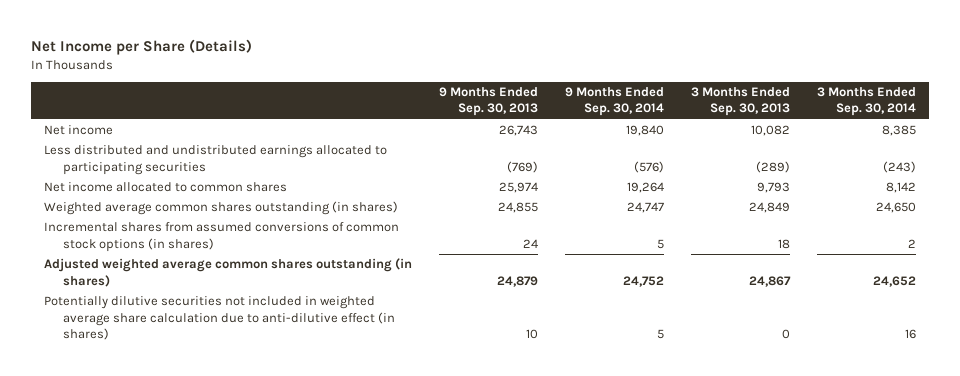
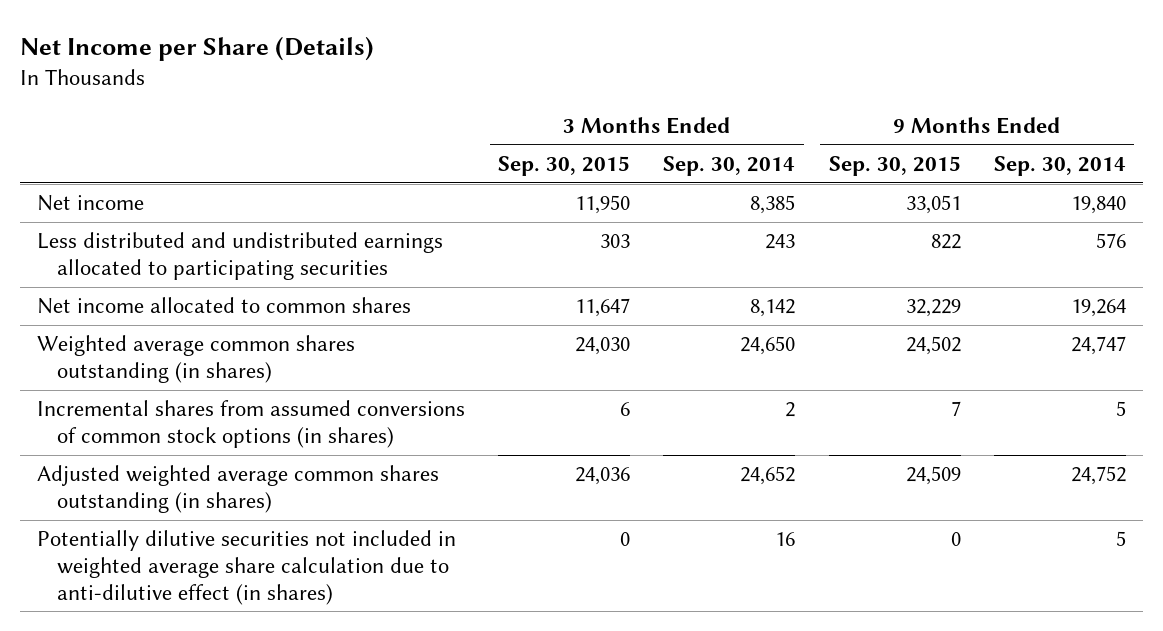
[439,86,539,117] 9 Months Ended Sep. 30, 2013 -> none
[691,86,791,117] 3 Months Ended Sep. 30, 2013 -> none
none -> [498,155,631,176] Sep. 30, 2015
none -> [828,155,961,176] Sep. 30, 2015
[634,160,665,173] (576) -> [1095,233,1126,249] 576
[883,160,917,173] (243) -> [765,234,796,250] 243

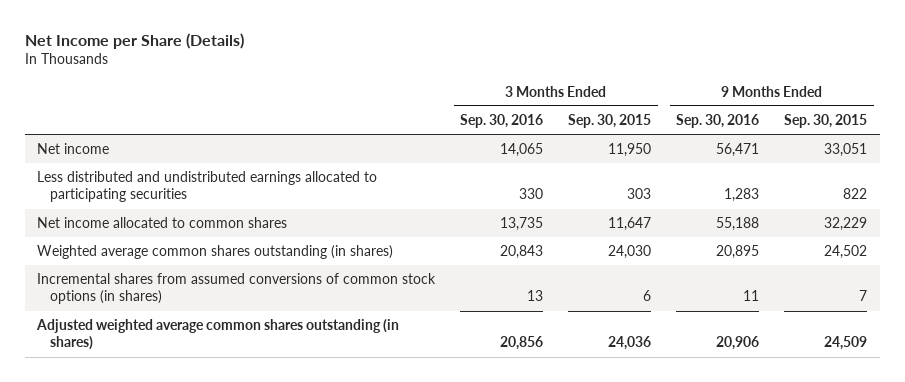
[663,155,796,176] Sep. 30, 2014 -> none
[993,155,1126,176] Sep. 30, 2014 -> none
none -> [460,113,544,128] Sep. 30, 2016
none -> [676,113,760,128] Sep. 30, 2016
[36,530,456,605] Potentially dilutive securities not included in weighted average share calculation due to anti-dilutive effect (in shares) -> none

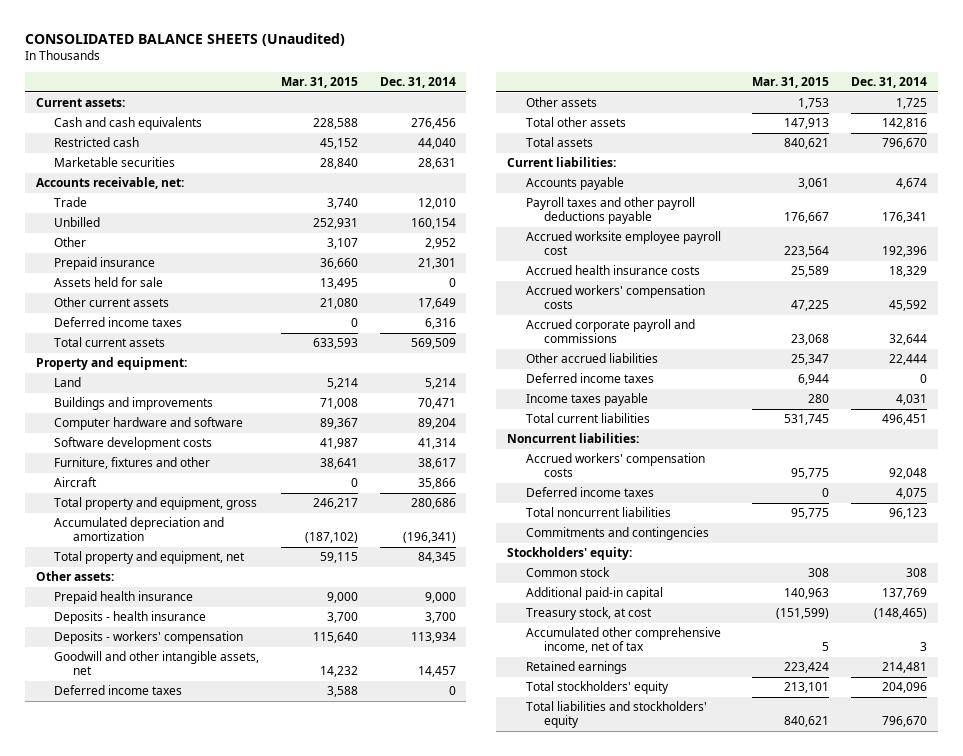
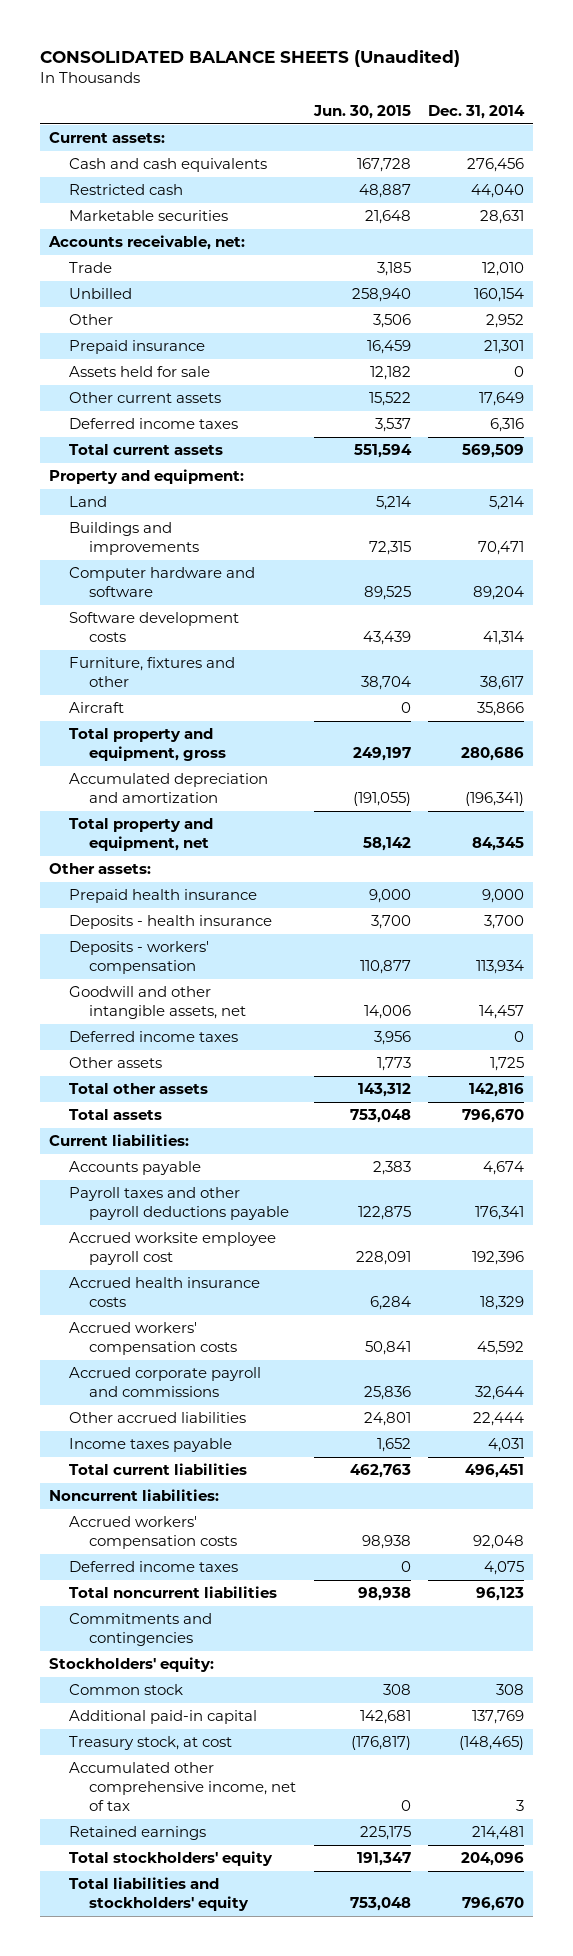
[281,77,359,89] Mar. 31, 2015 -> none
none -> [312,104,411,119] Jun. 30, 2015
[525,373,654,384] Deferred income taxes -> none

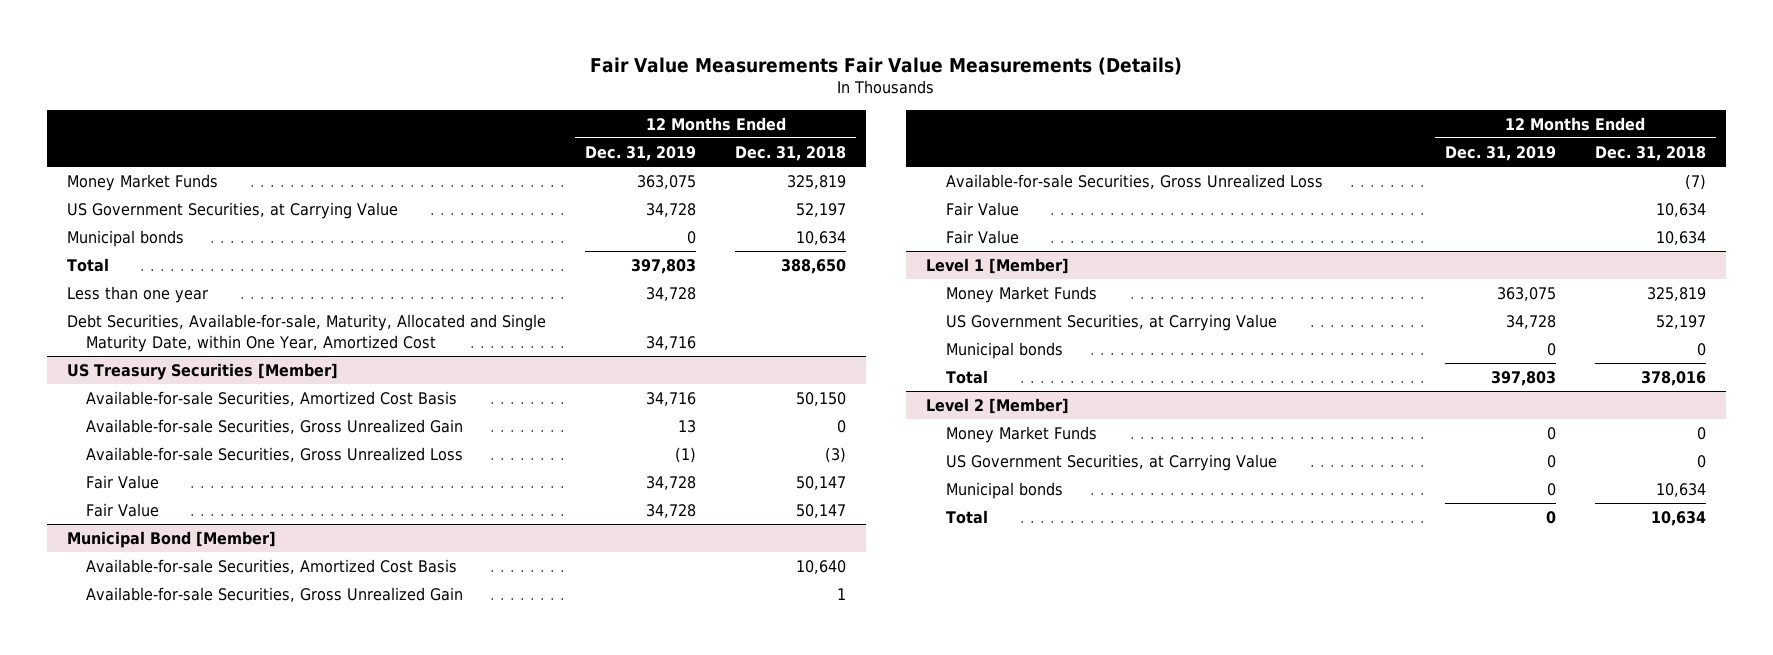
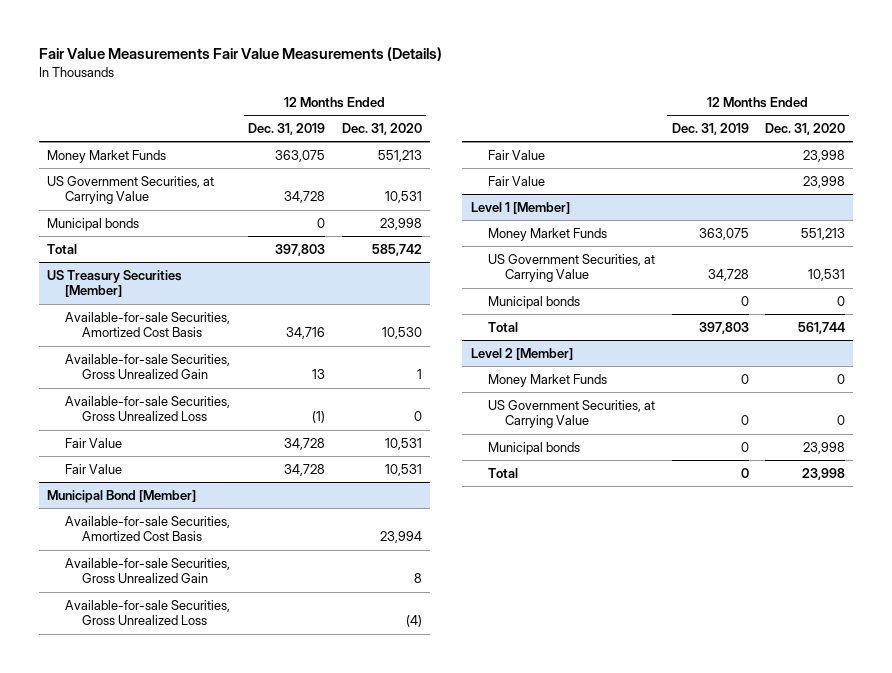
[735,145,847,161] Dec. 31, 2018 -> none
none -> [341,123,422,136] Dec. 31, 2020
[66,286,208,304] Less than one year -> none
[66,314,546,352] Debt Securities, Available-for-sale, Maturity, Allocated and Single Maturity Date, within One Year, Amortized Cost -> none

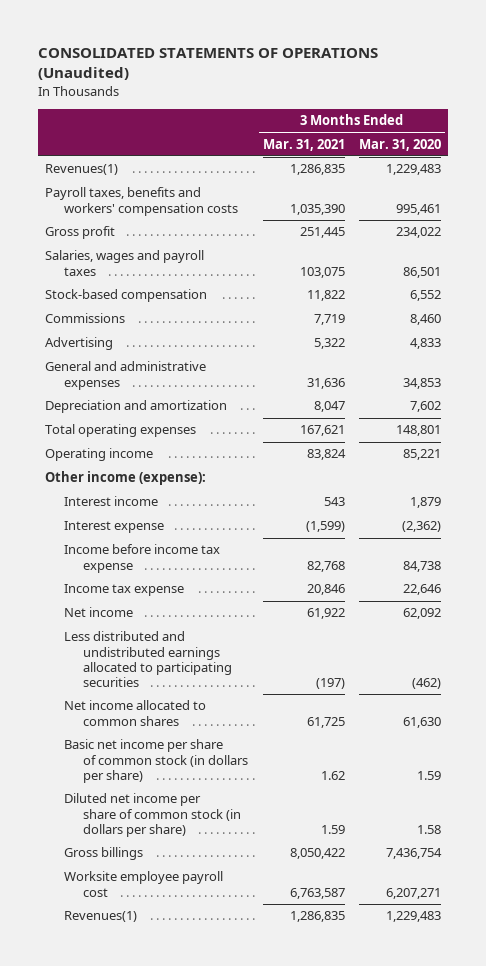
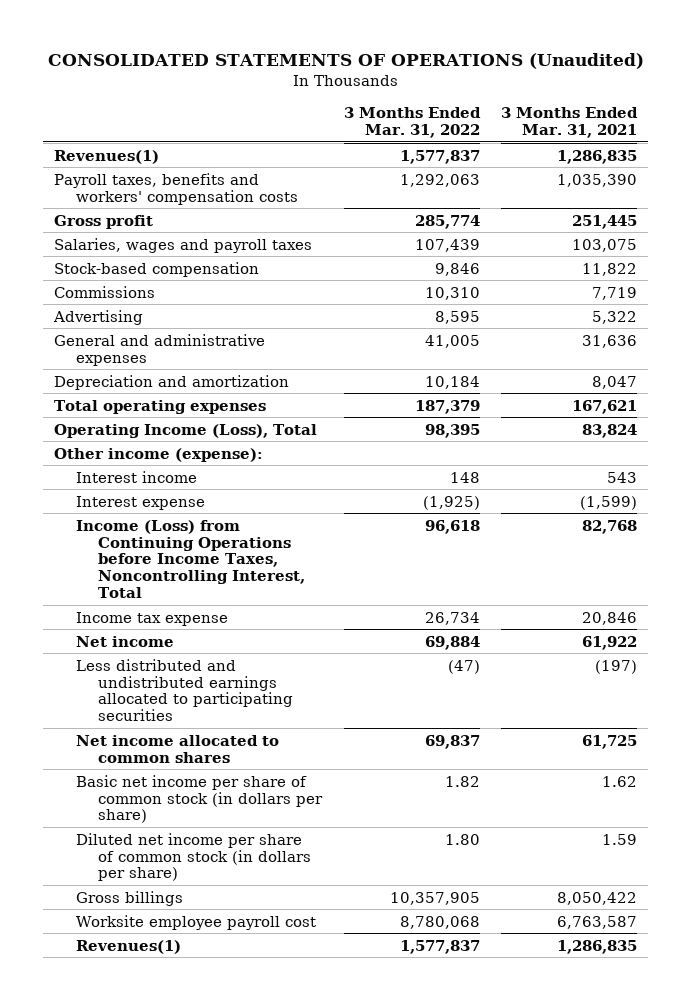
[358,138,441,151] Mar. 31, 2020 -> none
none -> [343,106,481,138] 3 Months Ended Mar. 31, 2022
[44,448,153,462] Operating income -> [54,423,318,438] Operating Income (Loss), Total
[64,544,221,573] Income before income tax expense -> [76,519,306,599] Income (Loss) from Continuing Operations before Income Taxes, Noncontrolling Interest, Total

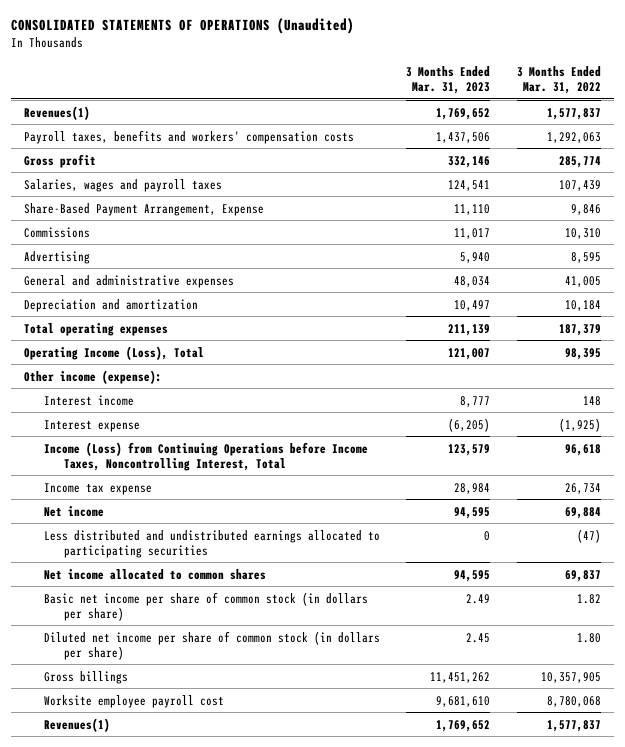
[501,106,639,138] 3 Months Ended Mar. 31, 2021 -> none
none -> [406,65,491,94] 3 Months Ended Mar. 31, 2023
[54,261,260,277] Stock-based compensation -> [24,202,265,216] Share-Based Payment Arrangement, Expense

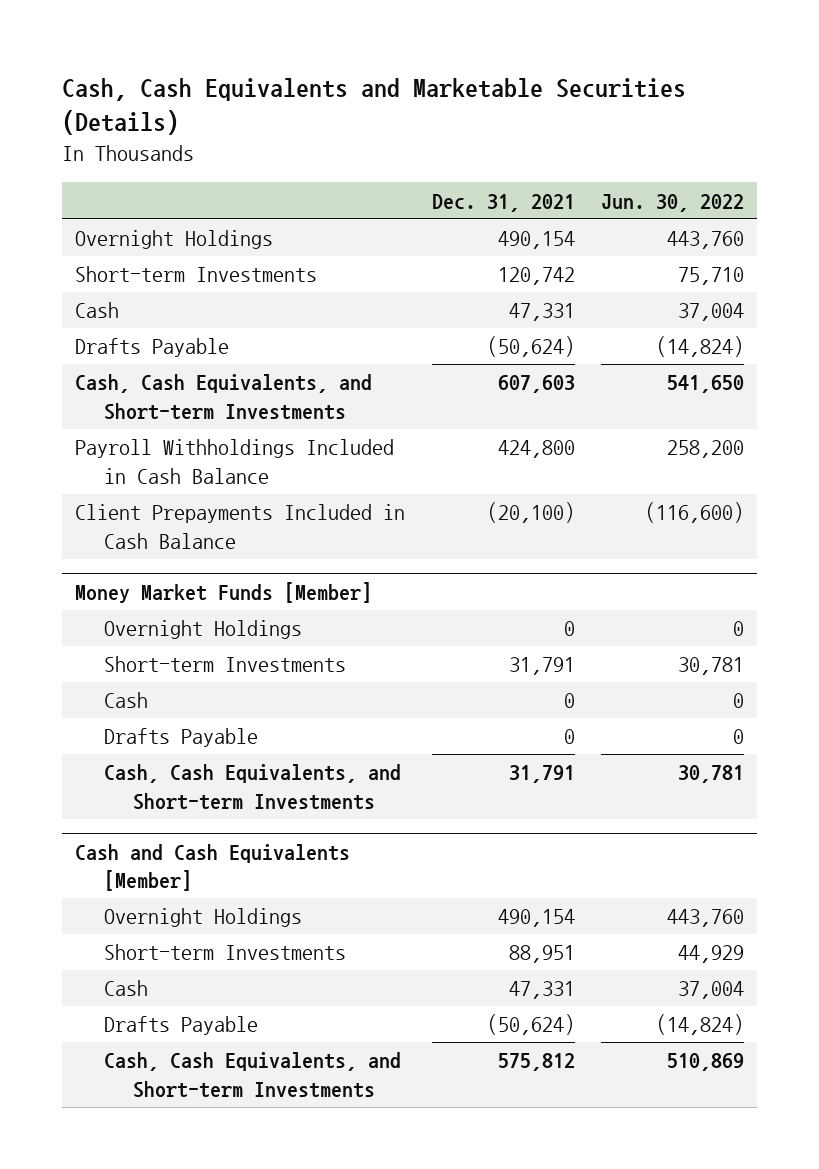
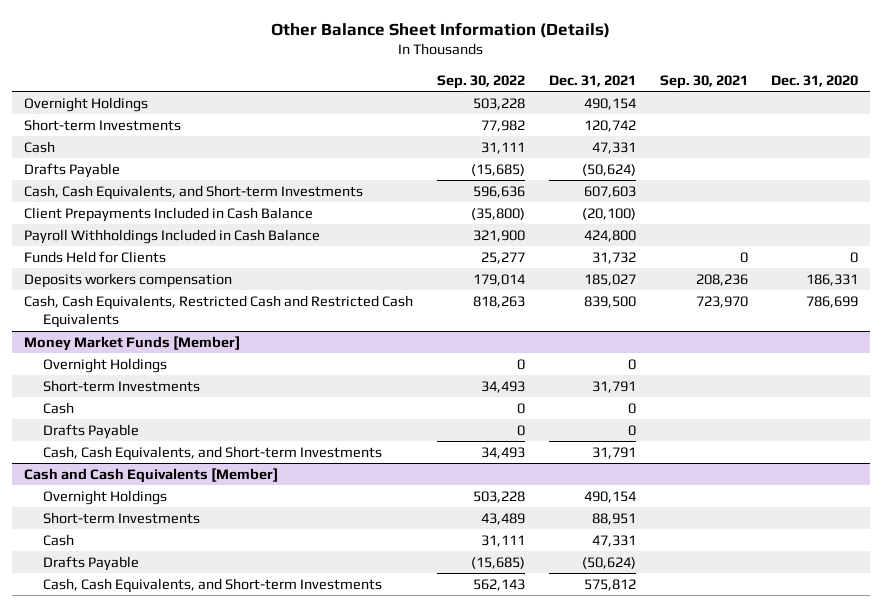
[61,78,686,136] Cash, Cash Equivalents and Marketable Securities (Details) -> [271,21,611,38] Other Balance Sheet Information (Details)
[600,193,744,212] Jun. 30, 2022 -> none
none -> [436,74,525,89] Sep. 30, 2022
none -> [659,74,748,89] Sep. 30, 2021
none -> [771,74,859,87] Dec. 31, 2020
[75,439,395,484] Payroll Withholdings Included in Cash Balance -> [23,228,320,244] Payroll Withholdings Included in Cash Balance
none -> [23,250,166,263] Funds Held for Clients
none -> [23,272,232,288] Deposits workers compensation
none -> [23,294,413,329] Cash, Cash Equivalents, Restricted Cash and Restricted Cash Equivalents

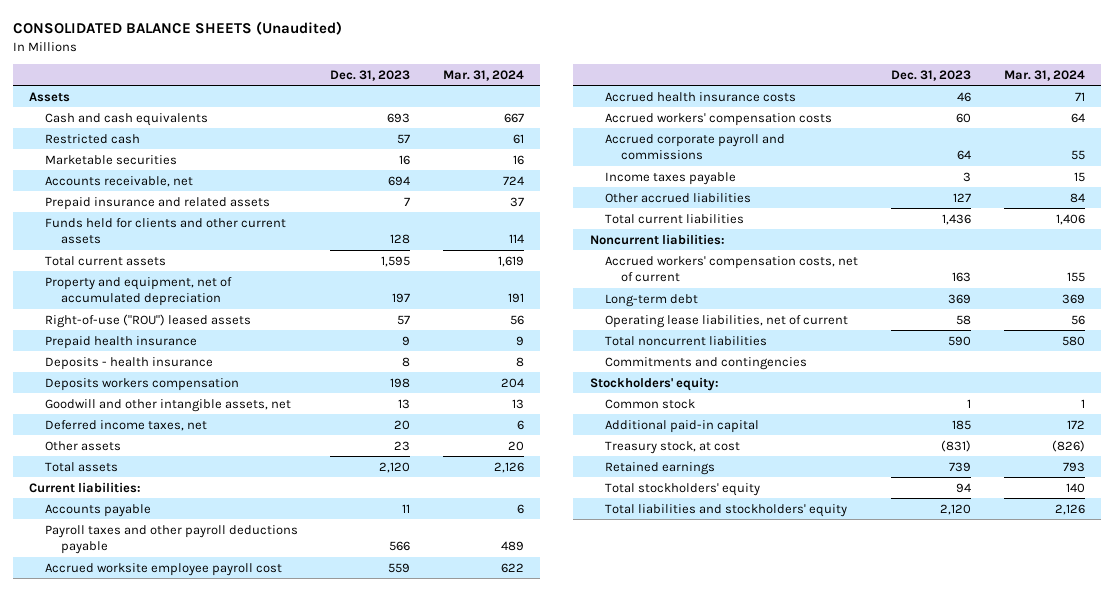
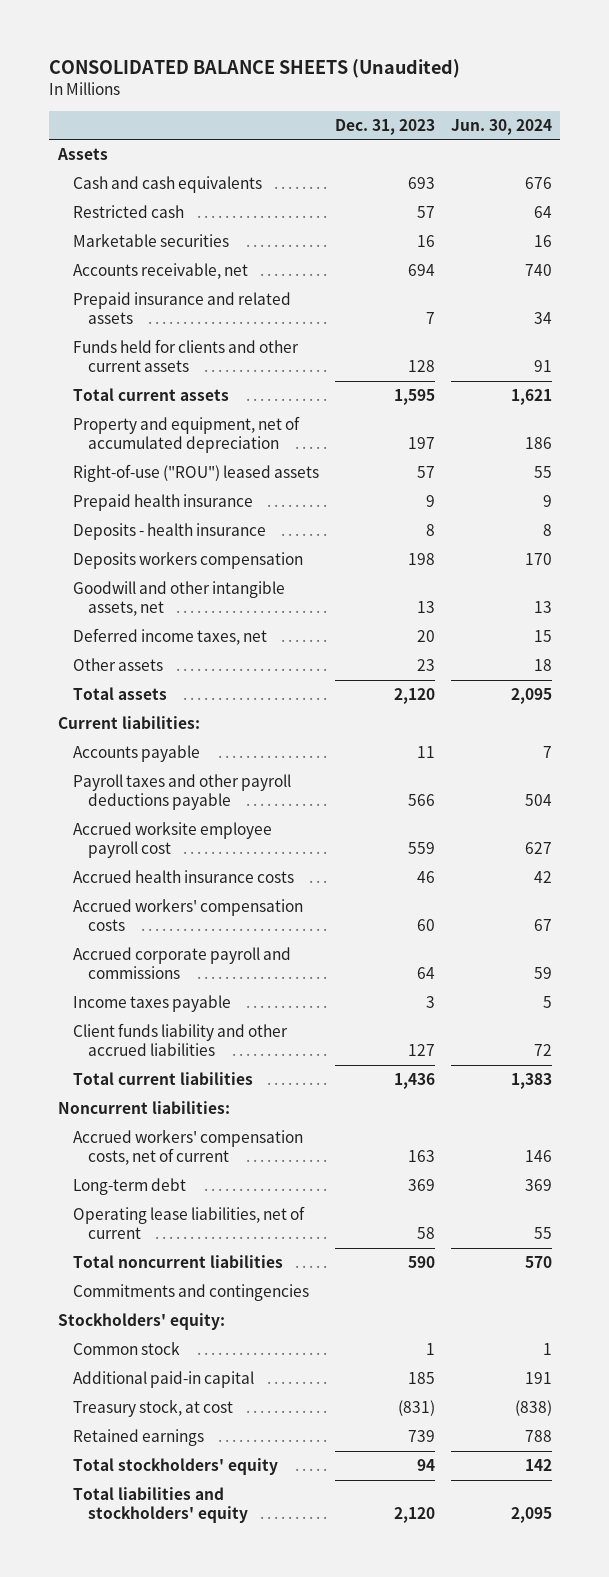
[443,69,525,81] Mar. 31, 2024 -> none
none -> [450,118,552,135] Jun. 30, 2024
[605,192,752,203] Other accrued liabilities -> [72,1022,288,1057] Client funds liability and other accrued liabilities

